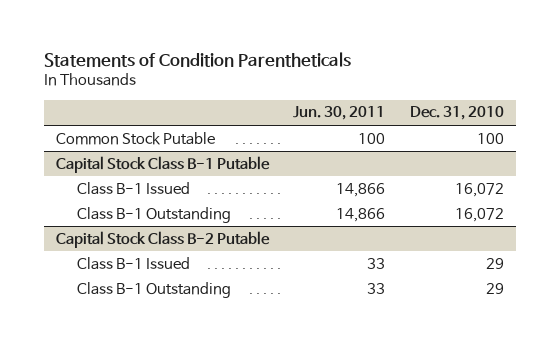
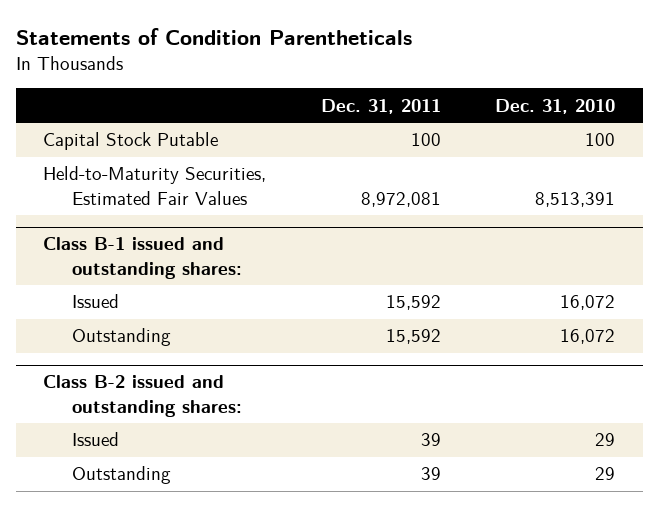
[293,106,386,121] Jun. 30, 2011 -> none
none -> [320,98,441,114] Dec. 31, 2011
[55,155,270,173] Capital Stock Class B-1 Putable -> none
[55,230,270,248] Capital Stock Class B-2 Putable -> none
[55,131,215,145] Common Stock Putable -> [43,132,219,151] Capital Stock Putable
none -> [43,166,267,205] Held-to-Maturity Securities, Estimated Fair Values
none -> [43,237,242,279] Class B-1 issued and outstanding shares:
[76,181,190,195] Class B-1 Issued -> [71,294,119,309] Issued
[76,206,231,223] Class B-1 Outstanding -> [71,328,171,347] Outstanding
none -> [43,375,242,417] Class B-2 issued and outstanding shares:
[76,256,190,270] Class B-1 Issued -> [71,432,119,447] Issued
[76,281,231,298] Class B-1 Outstanding -> [71,466,171,485] Outstanding

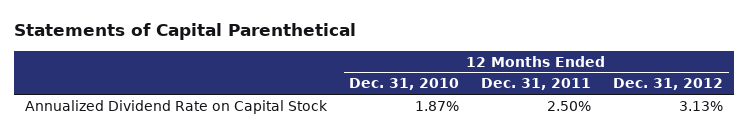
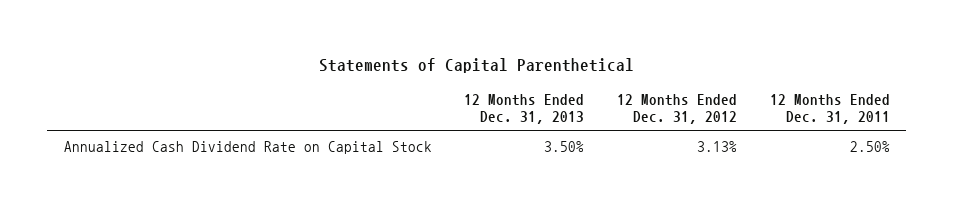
[349,78,460,91] Dec. 31, 2010 -> none
none -> [464,93,585,125] 12 Months Ended Dec. 31, 2013
[25,100,329,115] Annualized Dividend Rate on Capital Stock -> [63,140,432,154] Annualized Cash Dividend Rate on Capital Stock

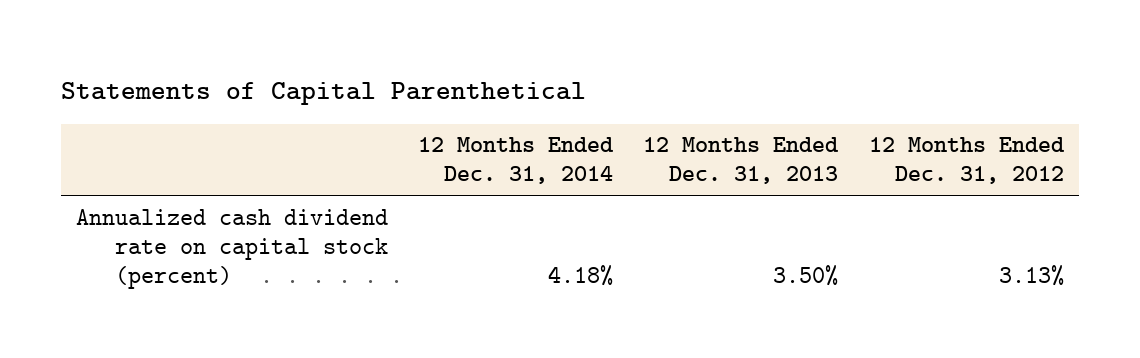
[769,93,890,125] 12 Months Ended Dec. 31, 2011 -> none
none -> [418,137,615,185] 12 Months Ended Dec. 31, 2014
[63,140,432,154] Annualized Cash Dividend Rate on Capital Stock -> [76,208,389,290] Annualized cash dividend rate on capital stock (percent)

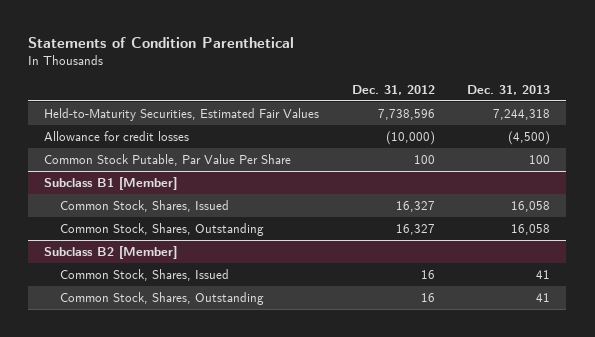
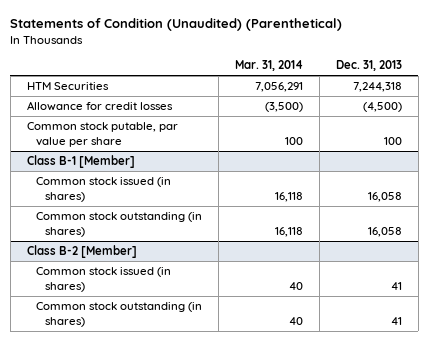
[28,36,295,48] Statements of Condition Parenthetical -> [10,18,343,32] Statements of Condition (Unaudited) (Parenthetical)
[351,84,435,95] Dec. 31, 2012 -> none
none -> [234,60,303,72] Mar. 31, 2014
[44,108,320,122] Held-to-Maturity Securities, Estimated Fair Values -> [26,82,109,91] HTM Securities
[44,177,178,191] Subclass B1 [Member] -> none
[44,246,178,260] Subclass B2 [Member] -> none
[44,154,292,167] Common Stock Putable, Par Value Per Share -> [26,122,178,148] Common stock putable, par value per share
none -> [26,155,135,169] Class B-1 [Member]
[59,200,229,213] Common Stock, Shares, Issued -> [35,177,171,203] Common stock issued (in shares)
[59,223,264,237] Common Stock, Shares, Outstanding -> [35,212,202,238] Common stock outstanding (in shares)
none -> [26,245,137,259] Class B-2 [Member]
[59,269,229,282] Common Stock, Shares, Issued -> [35,267,171,293] Common stock issued (in shares)
[59,292,264,306] Common Stock, Shares, Outstanding -> [35,302,202,328] Common stock outstanding (in shares)

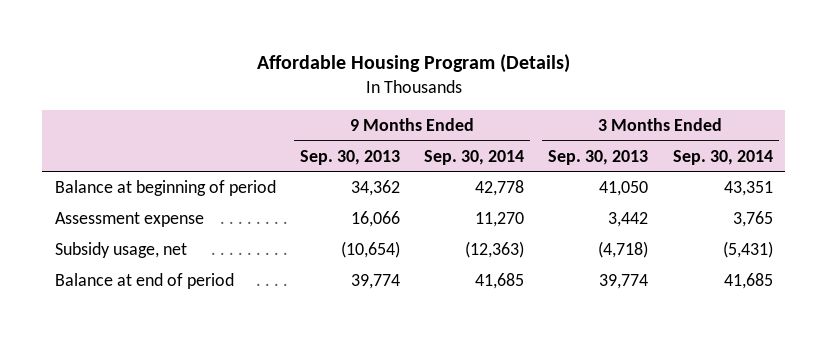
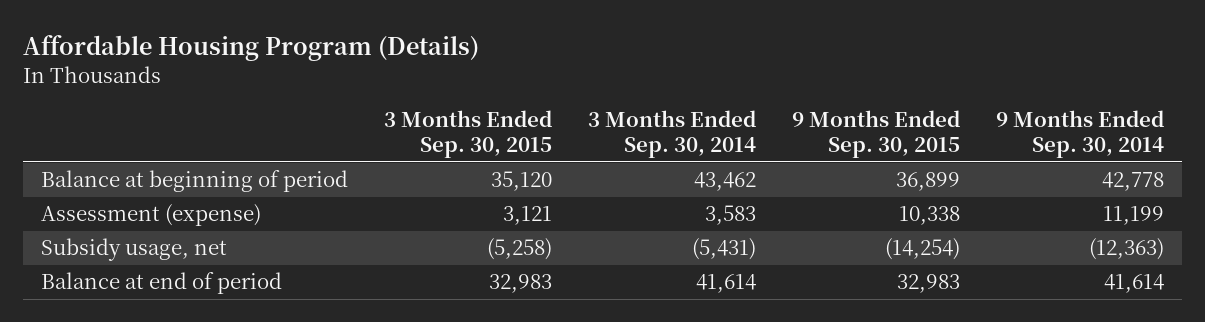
[299,149,400,165] Sep. 30, 2013 -> none
[548,149,649,165] Sep. 30, 2013 -> none
none -> [384,110,553,159] 3 Months Ended Sep. 30, 2015
none -> [791,110,960,159] 9 Months Ended Sep. 30, 2015
[723,180,773,196] 43,351 -> [694,172,757,192] 43,462
[54,211,204,227] Assessment expense -> [41,204,262,227] Assessment (expense)
[475,211,525,227] 11,270 -> [1102,206,1164,226] 11,199
[732,210,773,227] 3,765 -> [705,205,757,226] 3,583
[475,272,525,289] 41,685 -> [1103,274,1164,294] 41,614
[723,272,773,289] 41,685 -> [696,274,757,294] 41,614

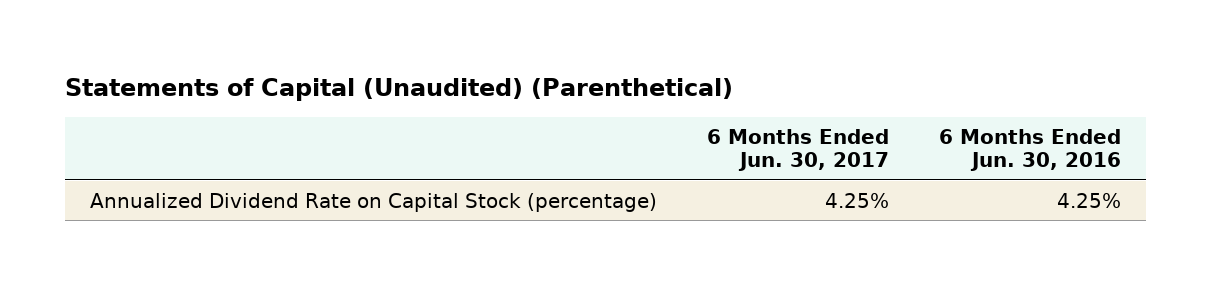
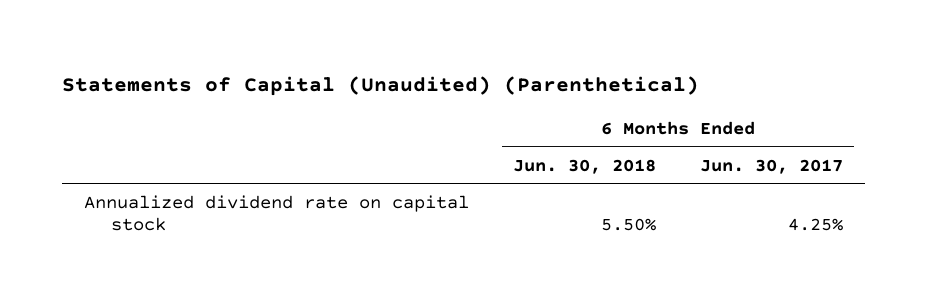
[938,128,1121,172] 6 Months Ended Jun. 30, 2016 -> none
none -> [513,158,657,174] Jun. 30, 2018
[89,193,657,213] Annualized Dividend Rate on Capital Stock (percentage) -> [84,194,470,231] Annualized dividend rate on capital stock

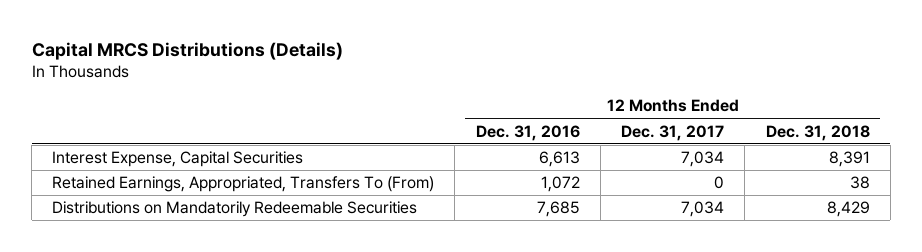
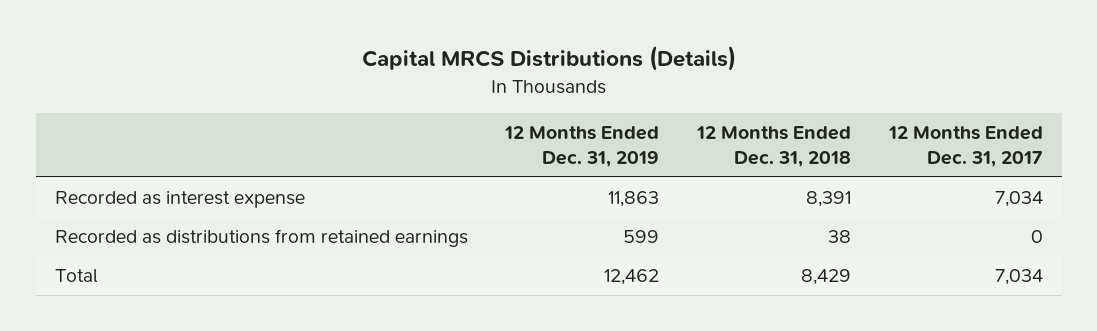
[475,124,580,141] Dec. 31, 2016 -> none
none -> [504,125,660,168] 12 Months Ended Dec. 31, 2019
[52,151,304,168] Interest Expense, Capital Securities -> [54,191,305,209] Recorded as interest expense
[52,176,435,193] Retained Earnings, Appropriated, Transfers To (From) -> [54,229,468,248] Recorded as distributions from retained earnings
[52,201,418,218] Distributions on Mandatorily Redeemable Securities -> [54,269,98,284] Total

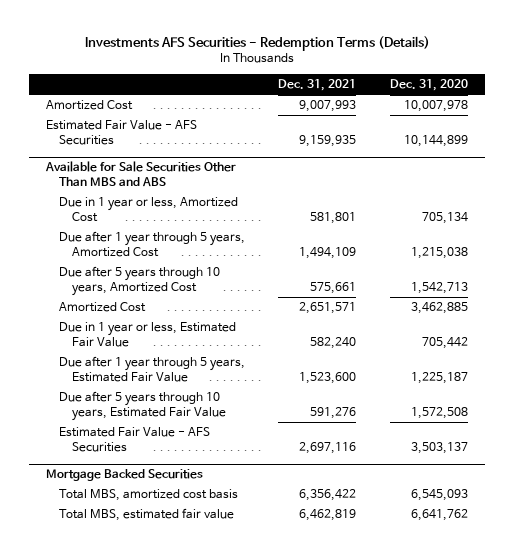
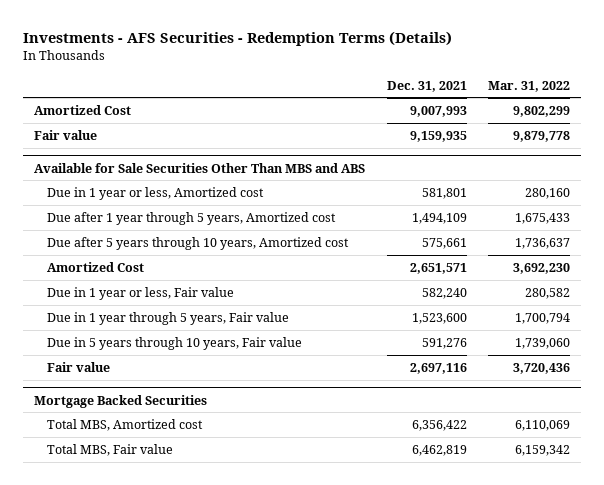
[84,35,430,51] Investments AFS Securities - Redemption Terms (Details) -> [23,30,453,46] Investments - AFS Securities - Redemption Terms (Details)
[389,78,468,91] Dec. 31, 2020 -> none
none -> [488,80,571,92] Mar. 31, 2022
[45,120,197,145] Estimated Fair Value - AFS Securities -> [33,129,97,140] Fair value
[58,197,238,222] Due in 1 year or less, Amortized Cost -> [47,186,265,200] Due in 1 year or less, Amortized cost
[58,231,245,257] Due after 1 year through 5 years, Amortized Cost -> [47,211,337,225] Due after 1 year through 5 years, Amortized cost
[58,266,220,296] Due after 5 years through 10 years, Amortized Cost -> [47,236,350,250] Due after 5 years through 10 years, Amortized cost
[58,322,236,347] Due in 1 year or less, Estimated Fair Value -> [47,286,235,300] Due in 1 year or less, Fair value
[58,356,245,382] Due after 1 year through 5 years, Estimated Fair Value -> [47,311,290,325] Due in 1 year through 5 years, Fair value
[58,391,226,421] Due after 5 years through 10 years, Estimated Fair Value -> [47,336,303,350] Due in 5 years through 10 years, Fair value
[58,427,210,452] Estimated Fair Value - AFS Securities -> [47,361,111,372] Fair value
[58,489,238,502] Total MBS, amortized cost basis -> [47,418,204,431] Total MBS, Amortized cost
[58,508,234,522] Total MBS, estimated fair value -> [47,443,174,456] Total MBS, Fair value

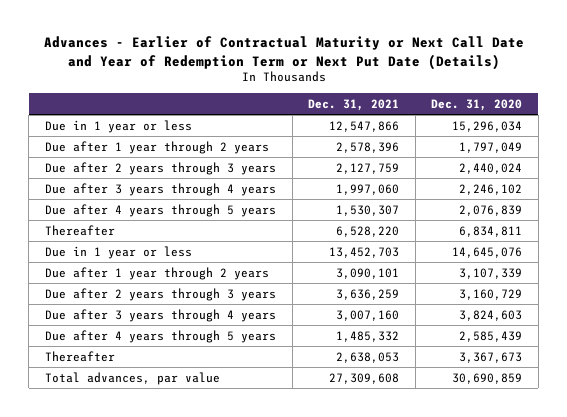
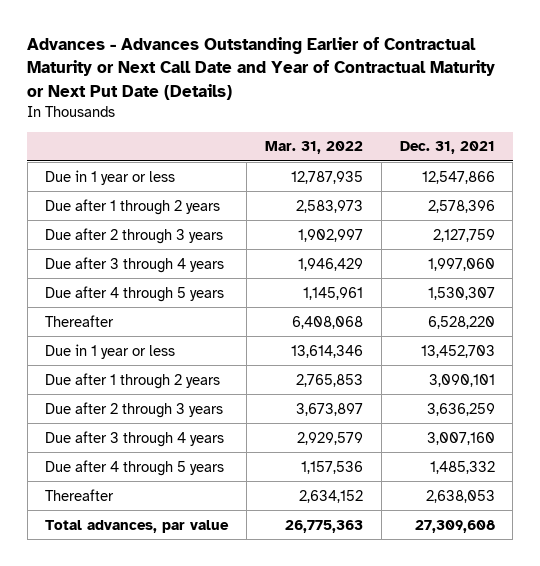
[43,36,524,70] Advances - Earlier of Contractual Maturity or Next Call Date and Year of Redemption Term or Next Put Date (Details) -> [27,37,496,100] Advances - Advances Outstanding Earlier of Contractual Maturity or Next Call Date and Year of Contractual Maturity or Next Put Date (Details)
[431,98,523,111] Dec. 31, 2020 -> none
none -> [265,141,364,155] Mar. 31, 2022
[44,140,269,154] Due after 1 year through 2 years -> [45,198,221,215] Due after 1 through 2 years
[44,161,276,175] Due after 2 years through 3 years -> [45,227,224,244] Due after 2 through 3 years
[44,182,276,196] Due after 3 years through 4 years -> [45,256,225,273] Due after 3 through 4 years
[44,203,276,217] Due after 4 years through 5 years -> [45,285,225,302] Due after 4 through 5 years
[44,266,269,280] Due after 1 year through 2 years -> [45,372,221,389] Due after 1 through 2 years
[44,287,276,301] Due after 2 years through 3 years -> [45,401,224,418] Due after 2 through 3 years
[44,308,276,322] Due after 3 years through 4 years -> [45,430,225,447] Due after 3 through 4 years
[44,329,276,343] Due after 4 years through 5 years -> [45,459,225,476] Due after 4 through 5 years

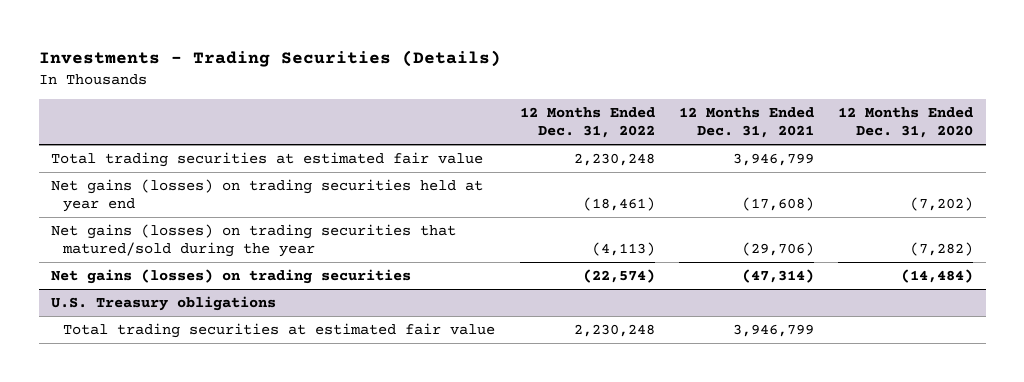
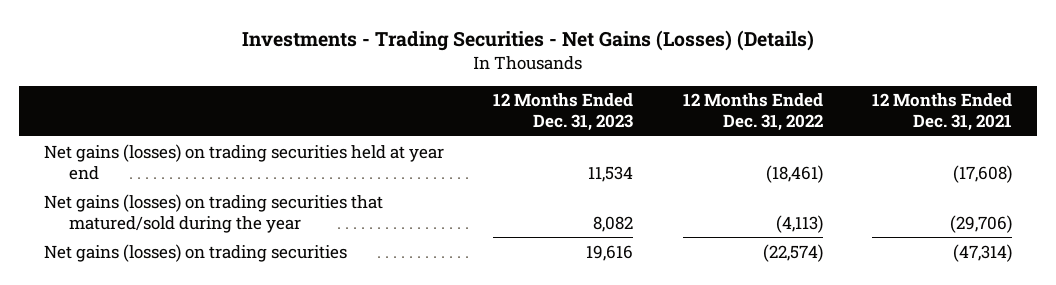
[38,49,501,67] Investments - Trading Securities (Details) -> [242,29,815,51] Investments - Trading Securities - Net Gains (Losses) (Details)
[838,106,974,139] 12 Months Ended Dec. 31, 2020 -> none
none -> [493,93,634,132] 12 Months Ended Dec. 31, 2023
[50,151,483,167] Total trading securities at estimated fair value -> none
[50,295,276,311] U.S. Treasury obligations -> none
[63,322,496,338] Total trading securities at estimated fair value -> none

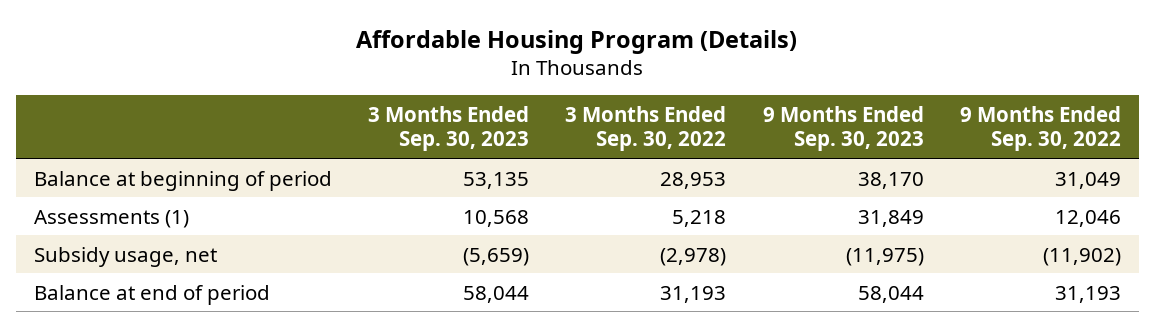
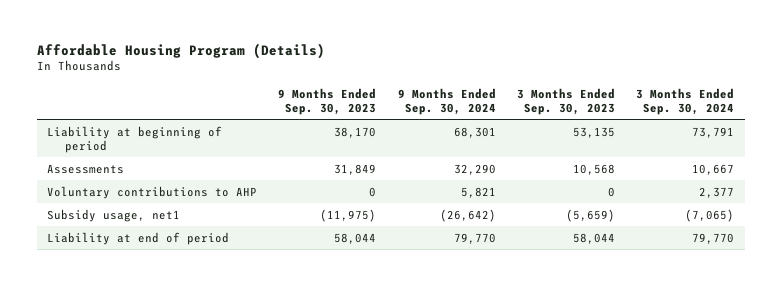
[565,105,727,152] 3 Months Ended Sep. 30, 2022 -> none
[959,105,1121,152] 9 Months Ended Sep. 30, 2022 -> none
none -> [397,87,496,115] 9 Months Ended Sep. 30, 2024
none -> [636,87,735,115] 3 Months Ended Sep. 30, 2024
[34,170,333,191] Balance at beginning of period -> [47,125,223,153] Liability at beginning of period
[34,209,190,228] Assessments (1) -> [47,163,125,174] Assessments
none -> [47,185,258,199] Voluntary contributions to AHP
[34,246,218,267] Subsidy usage, net -> [47,208,181,222] Subsidy usage, net1
[34,284,271,305] Balance at end of period -> [47,231,230,245] Liability at end of period

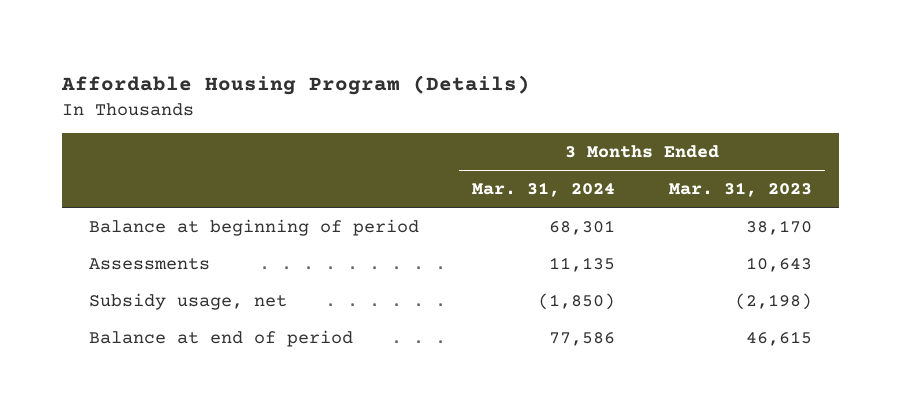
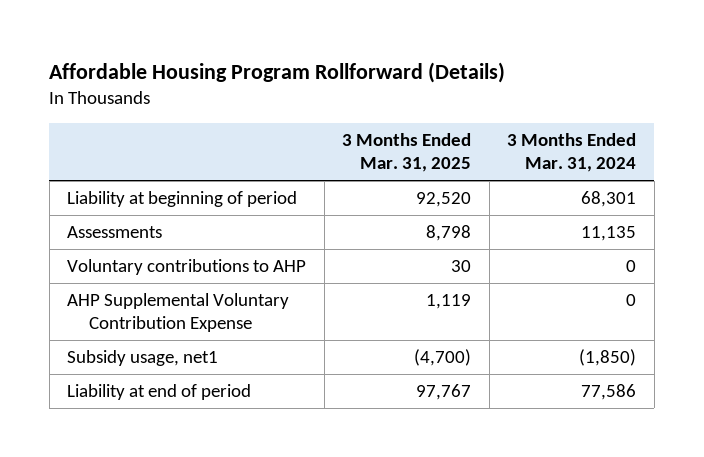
[61,75,531,96] Affordable Housing Program (Details) -> [49,61,506,83] Affordable Housing Program Rollforward (Details)
[668,182,812,198] Mar. 31, 2023 -> none
none -> [342,133,472,173] 3 Months Ended Mar. 31, 2025
[88,218,419,236] Balance at beginning of period -> [67,191,298,208] Liability at beginning of period
none -> [67,259,307,276] Voluntary contributions to AHP
none -> [67,293,290,333] AHP Supplemental Voluntary Contribution Expense
[88,292,287,310] Subsidy usage, net -> [67,350,219,367] Subsidy usage, net1
[88,329,353,347] Balance at end of period -> [67,384,252,401] Liability at end of period

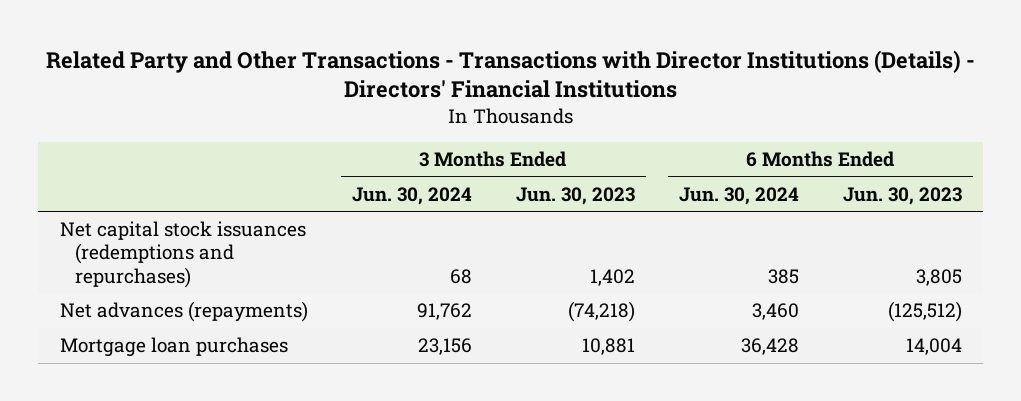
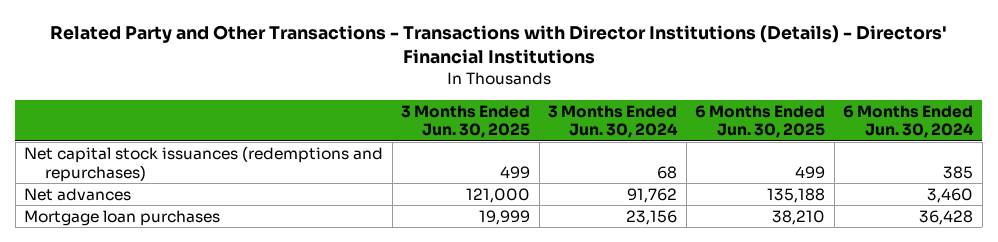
[515,186,635,205] Jun. 30, 2023 -> none
[842,186,962,205] Jun. 30, 2023 -> none
none -> [401,104,531,139] 3 Months Ended Jun. 30, 2025
none -> [695,104,826,139] 6 Months Ended Jun. 30, 2025
[59,301,308,323] Net advances (repayments) -> [24,187,132,201] Net advances

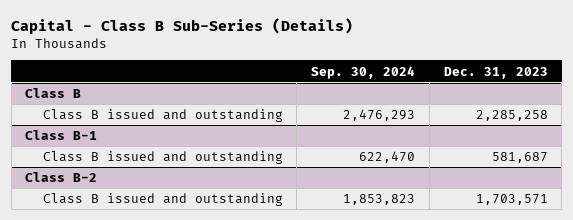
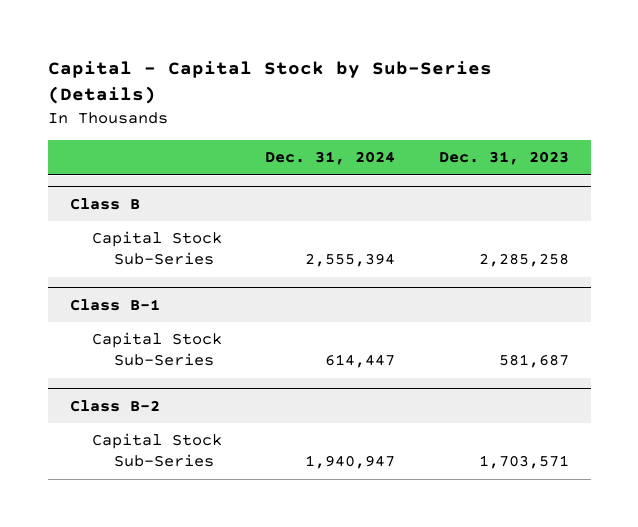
[11,17,354,34] Capital - Class B Sub-Series (Details) -> [47,61,492,105] Capital - Capital Stock by Sub-Series (Details)
[311,65,416,79] Sep. 30, 2024 -> none
none -> [265,151,396,166] Dec. 31, 2024
[42,109,283,123] Class B issued and outstanding -> [91,231,222,266] Capital Stock Sub-Series
[42,151,283,165] Class B issued and outstanding -> [91,332,222,367] Capital Stock Sub-Series
[42,193,283,207] Class B issued and outstanding -> [91,433,222,468] Capital Stock Sub-Series

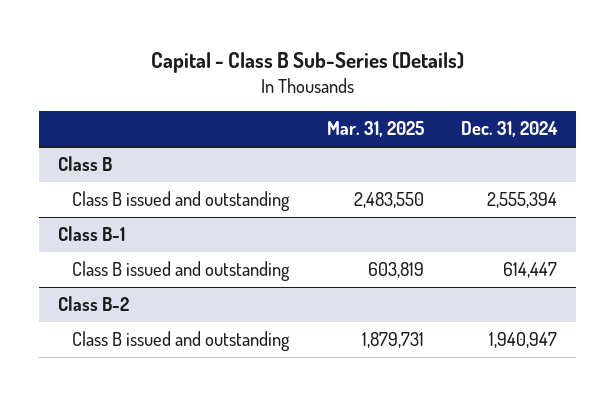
[47,61,492,105] Capital - Capital Stock by Sub-Series (Details) -> [150,51,464,73] Capital - Class B Sub-Series (Details)
[438,151,569,166] Dec. 31, 2023 -> none
none -> [326,121,424,138] Mar. 31, 2025
[91,231,222,266] Capital Stock Sub-Series -> [71,191,290,212] Class B issued and outstanding
[91,332,222,367] Capital Stock Sub-Series -> [71,261,290,282] Class B issued and outstanding
[91,433,222,468] Capital Stock Sub-Series -> [71,331,290,352] Class B issued and outstanding

